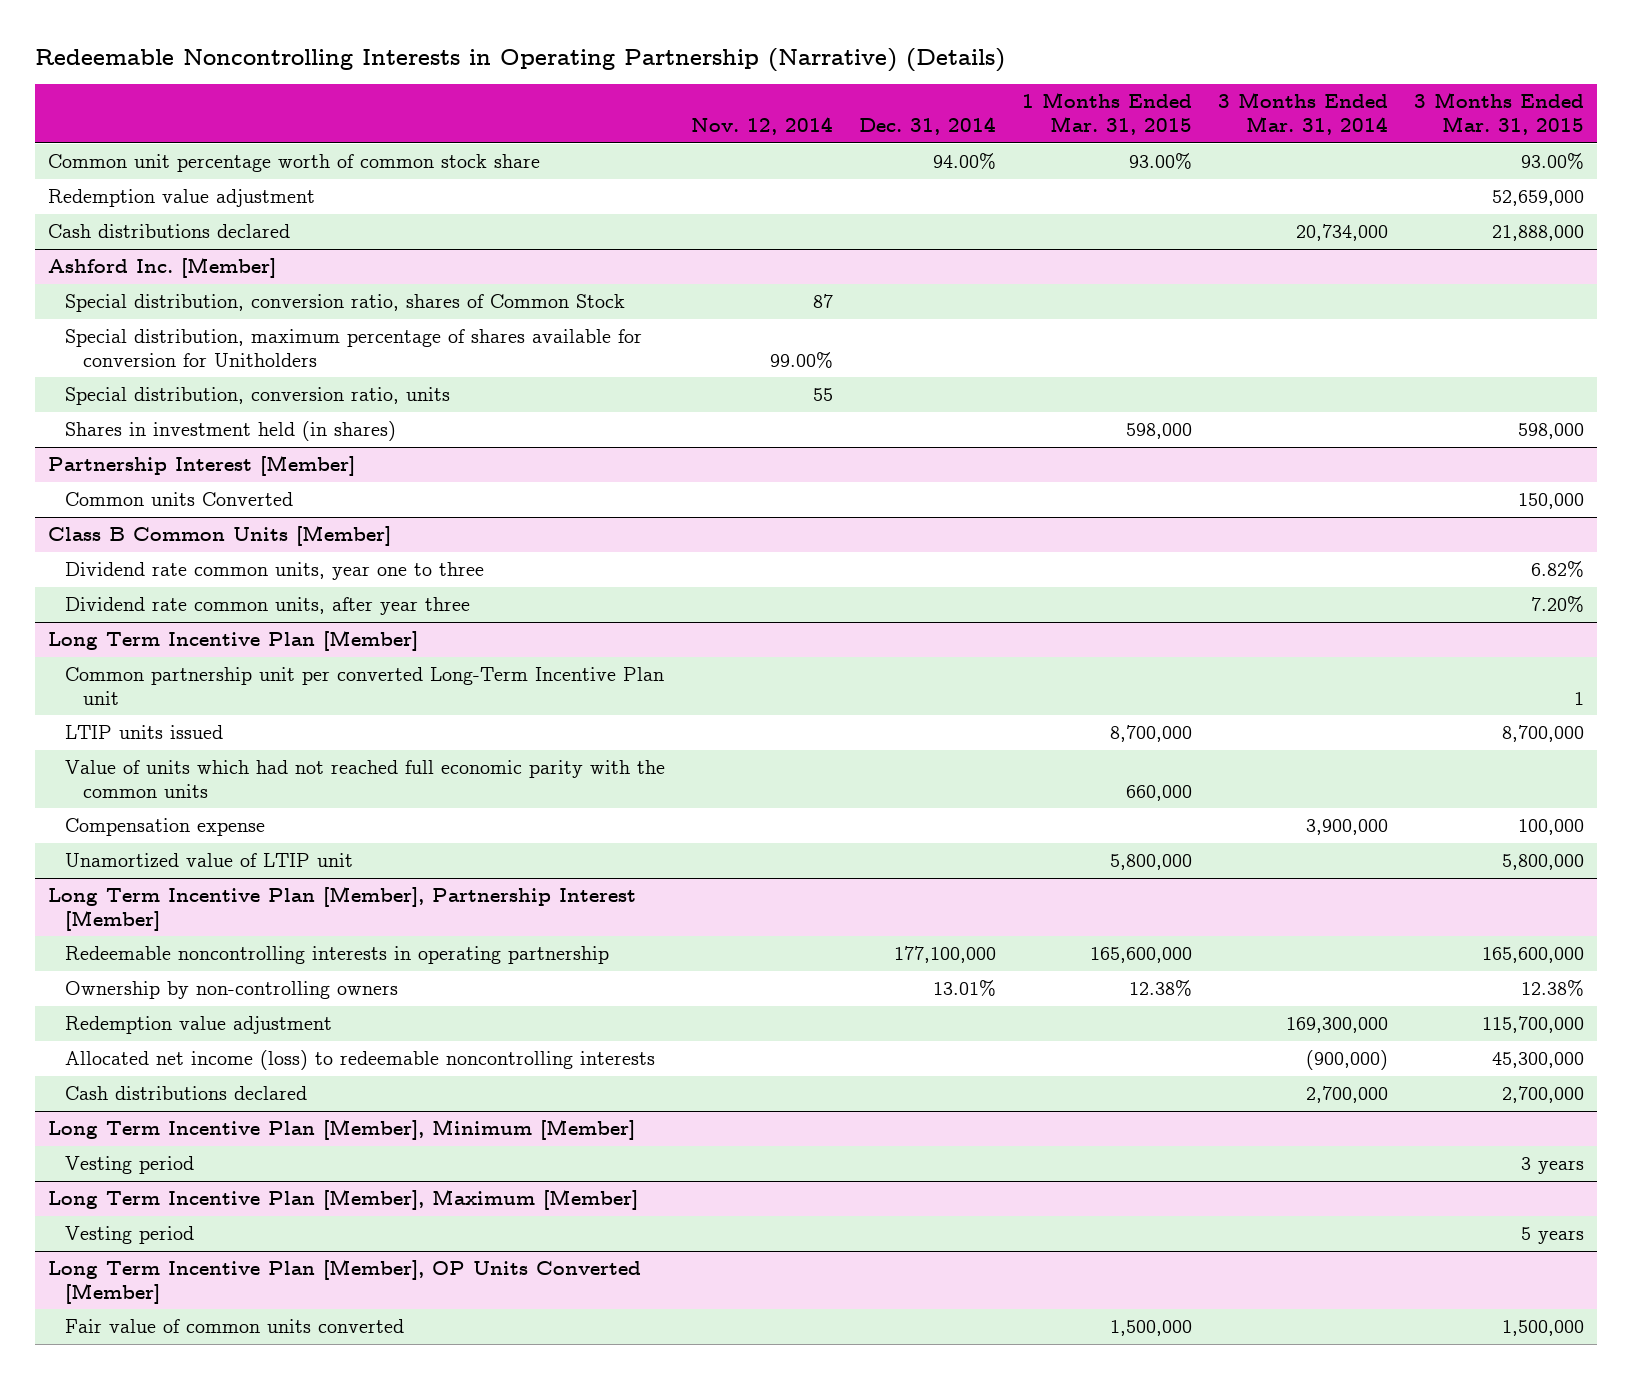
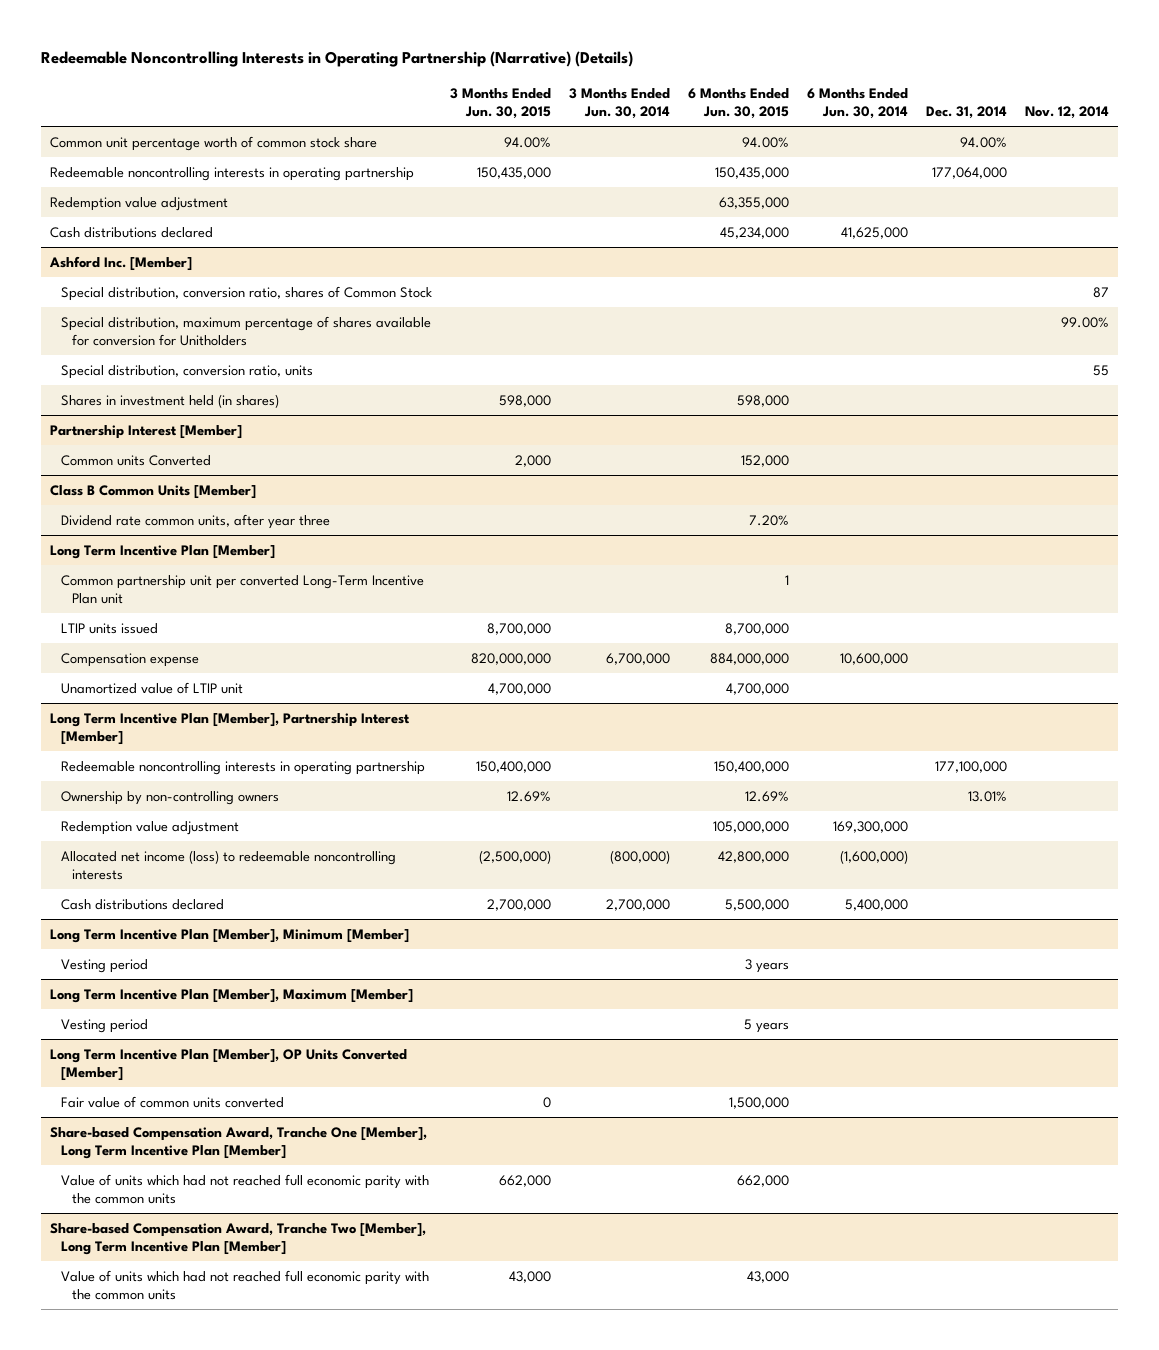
[1021,92,1192,135] 1 Months Ended Mar. 31, 2015 -> none
[1217,92,1388,135] 3 Months Ended Mar. 31, 2014 -> none
[1413,92,1584,135] 3 Months Ended Mar. 31, 2015 -> none
none -> [449,87,551,120] 3 Months Ended Jun. 30, 2015
none -> [568,87,670,120] 3 Months Ended Jun. 30, 2014
none -> [687,87,789,120] 6 Months Ended Jun. 30, 2015
none -> [806,87,908,120] 6 Months Ended Jun. 30, 2014
none -> [49,166,414,181] Redeemable noncontrolling interests in operating partnership
[65,562,485,581] Dividend rate common units, year one to three -> none
[65,760,666,798] Value of units which had not reached full economic parity with the common units -> none
none -> [49,1126,427,1160] Share-based Compensation Award, Tranche One [Member], Long Term Incentive Plan [Member]
none -> [60,1173,429,1205] Value of units which had not reached full economic parity with the common units
none -> [49,1222,426,1256] Share-based Compensation Award, Tranche Two [Member], Long Term Incentive Plan [Member]
none -> [60,1269,429,1301] Value of units which had not reached full economic parity with the common units

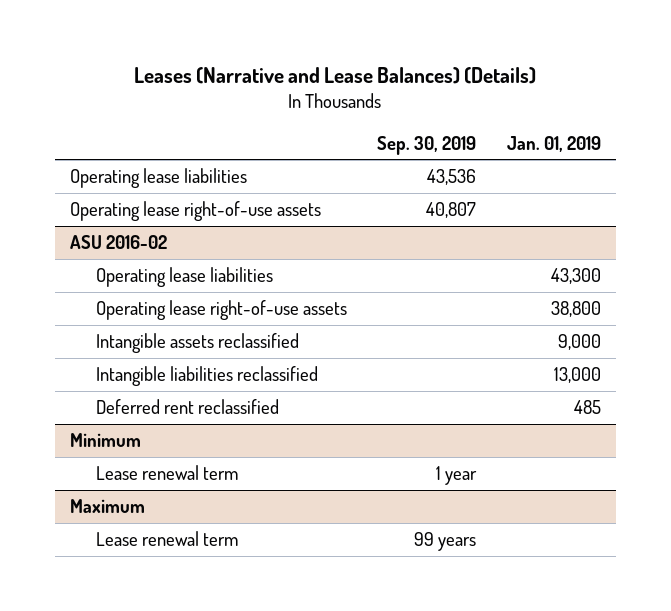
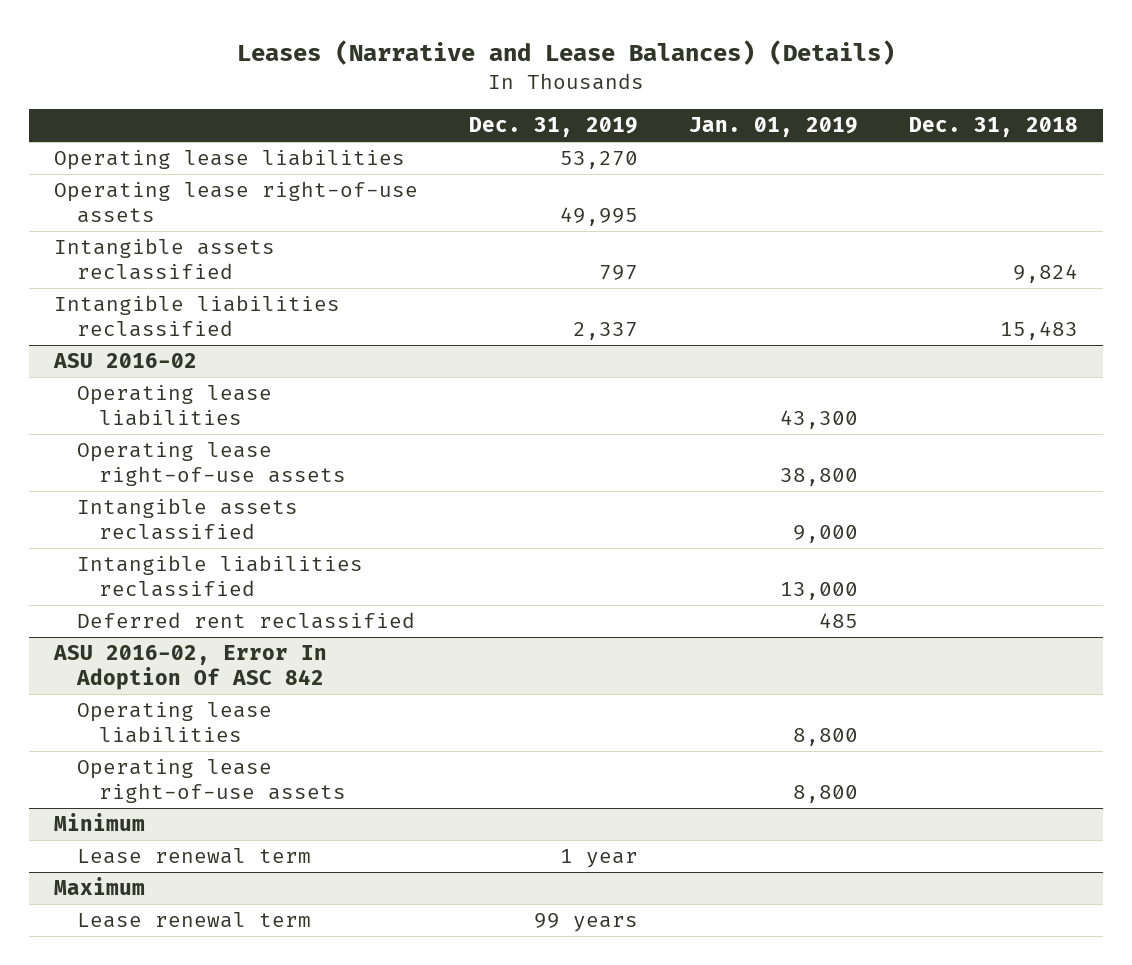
[377,135,477,155] Sep. 30, 2019 -> none
none -> [469,117,639,138] Dec. 31, 2019
none -> [908,117,1078,138] Dec. 31, 2018
none -> [54,238,276,281] Intangible assets reclassified
none -> [54,295,341,338] Intangible liabilities reclassified
none -> [53,645,328,691] ASU 2016-02, Error In Adoption Of ASC 842
none -> [76,702,272,744] Operating lease liabilities
none -> [76,759,347,804] Operating lease right-of-use assets

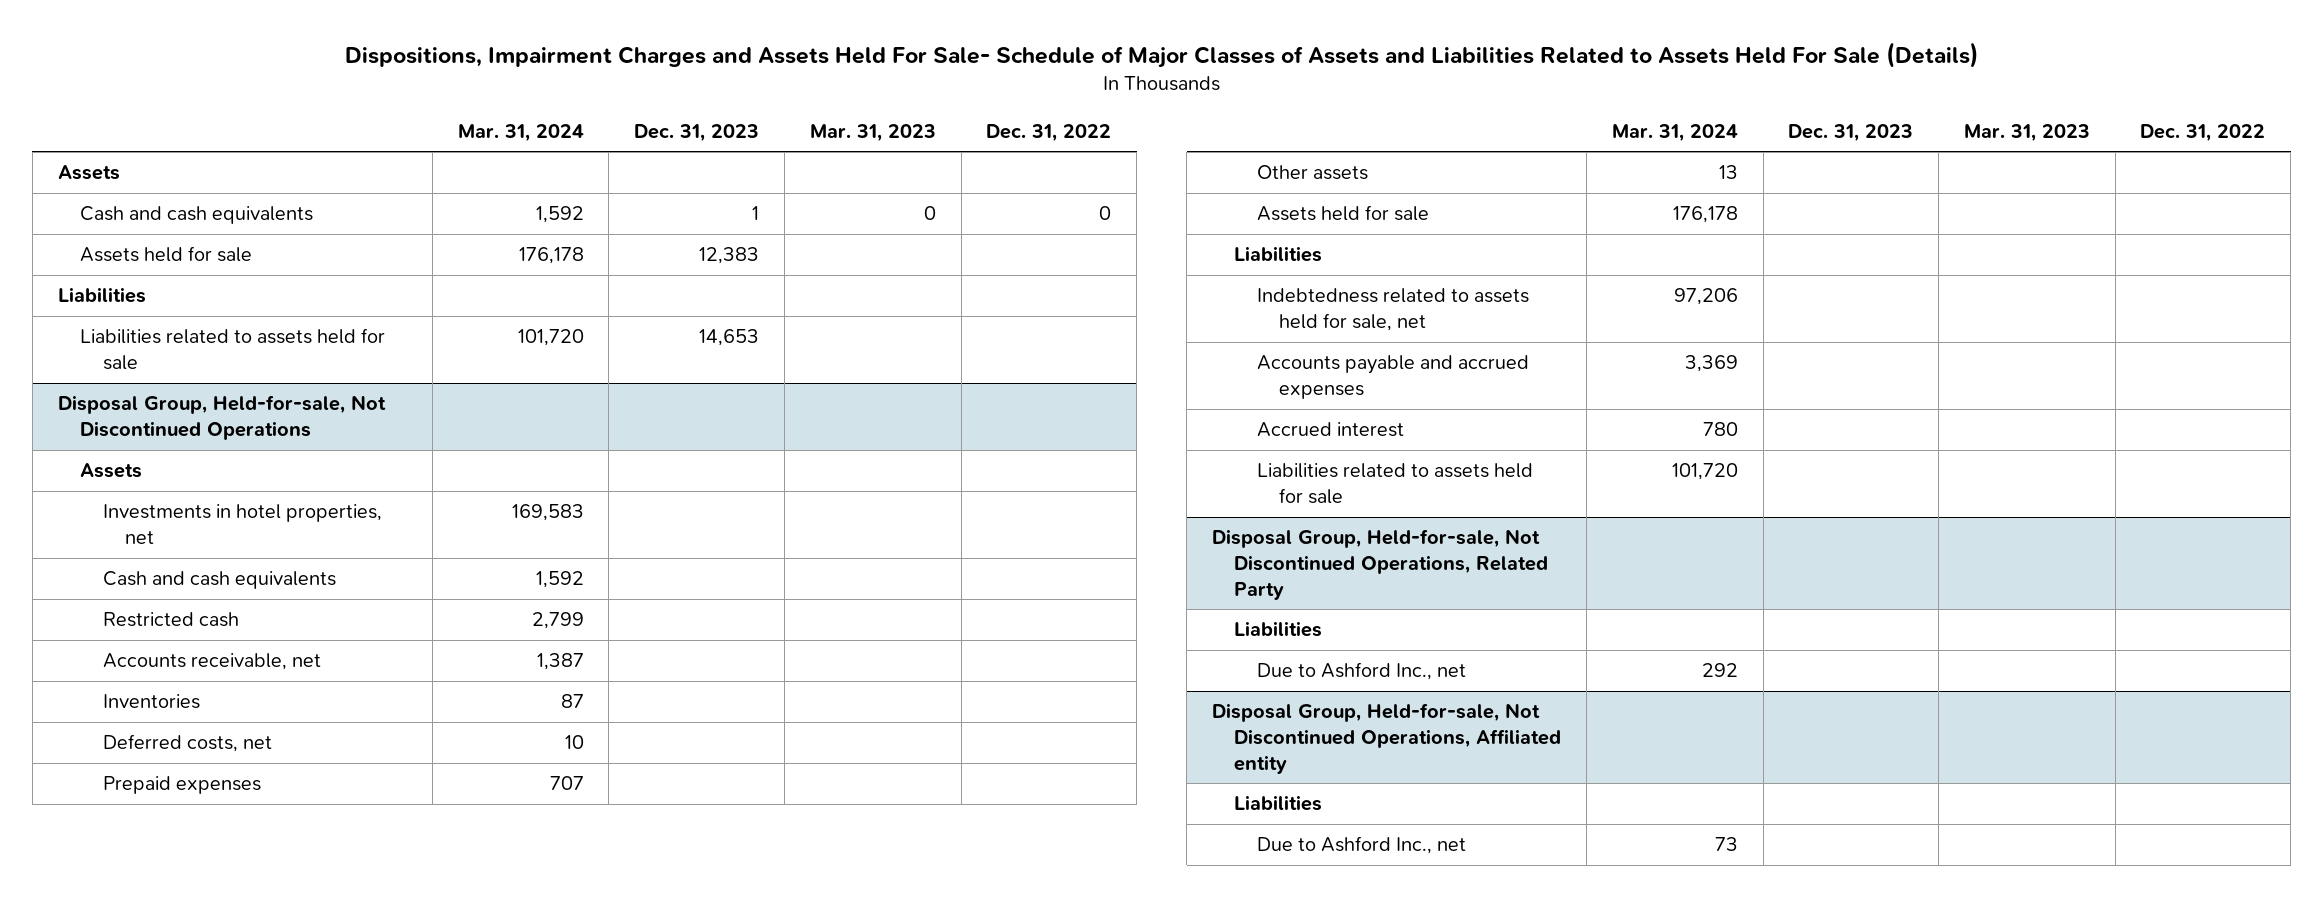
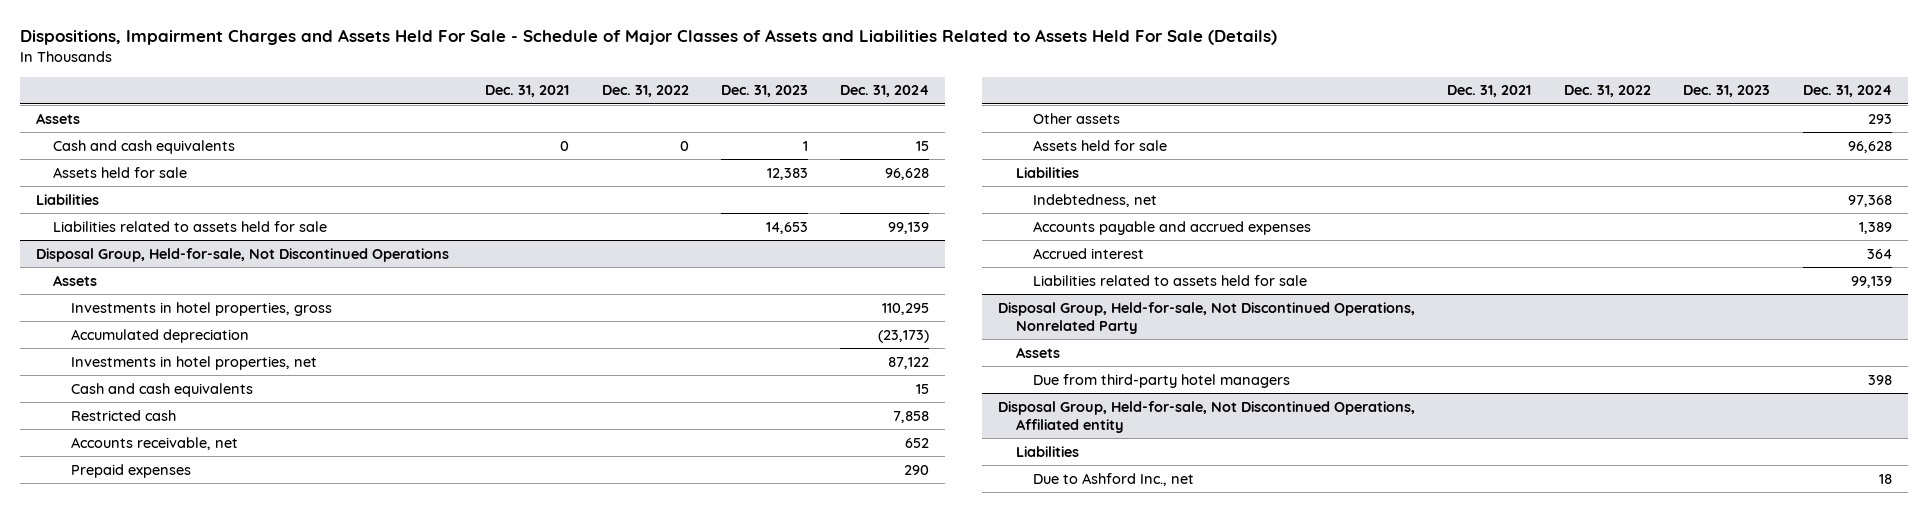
[344,42,1979,69] Dispositions, Impairment Charges and Assets Held For Sale- Schedule of Major Classes of Assets and Liabilities Related to Assets Held For Sale (Details) -> [19,29,1277,46] Dispositions, Impairment Charges and Assets Held For Sale - Schedule of Major Classes of Assets and Liabilities Related to Assets Held For Sale (Details)
[457,123,584,142] Mar. 31, 2024 -> none
[809,123,936,142] Mar. 31, 2023 -> none
none -> [485,85,570,98] Dec. 31, 2021
none -> [840,85,930,98] Dec. 31, 2024
none -> [71,301,333,316] Investments in hotel properties, gross
none -> [71,328,250,343] Accumulated depreciation
[102,694,200,710] Inventories -> none
[102,734,272,753] Deferred costs, net -> none
[1256,288,1529,331] Indebtedness related to assets held for sale, net -> [1033,193,1158,207] Indebtedness, net
[1234,621,1323,638] Liabilities -> none
[1256,662,1466,681] Due to Ashford Inc., net -> none
[1211,529,1549,600] Disposal Group, Held-for-sale, Not Discontinued Operations, Related Party -> [998,301,1416,334] Disposal Group, Held-for-sale, Not Discontinued Operations, Nonrelated Party
none -> [1015,346,1060,358] Assets
none -> [1033,373,1291,388] Due from third-party hotel managers

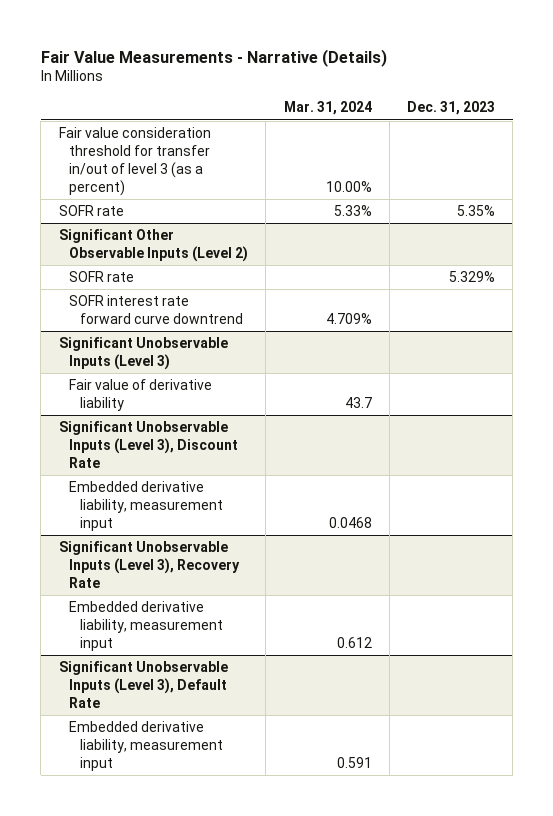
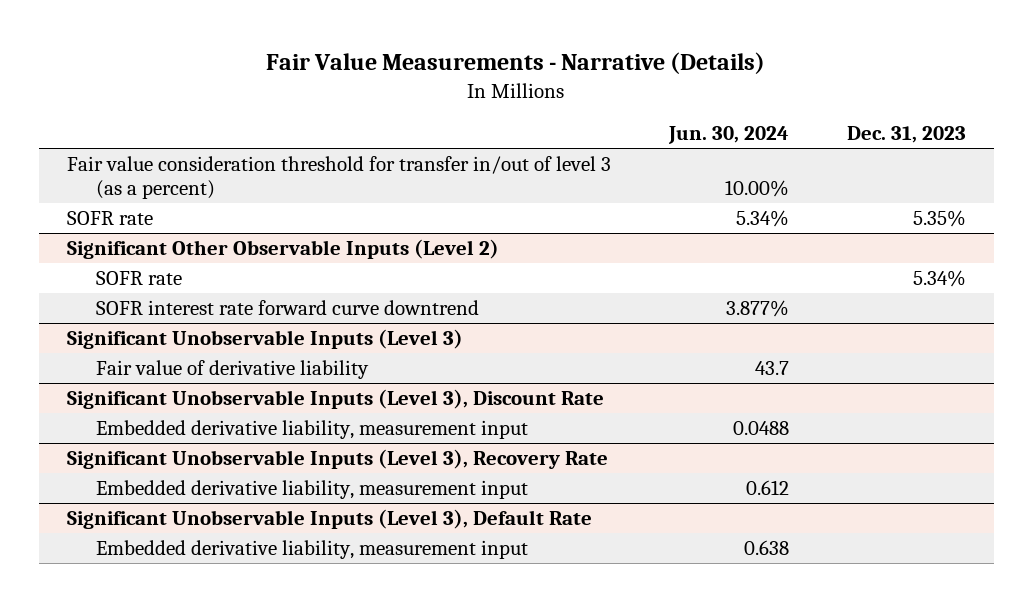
[283,101,372,116] Mar. 31, 2024 -> none
none -> [667,126,789,145] Jun. 30, 2024
[448,271,495,283] 5.329% -> [912,269,966,287] 5.34%

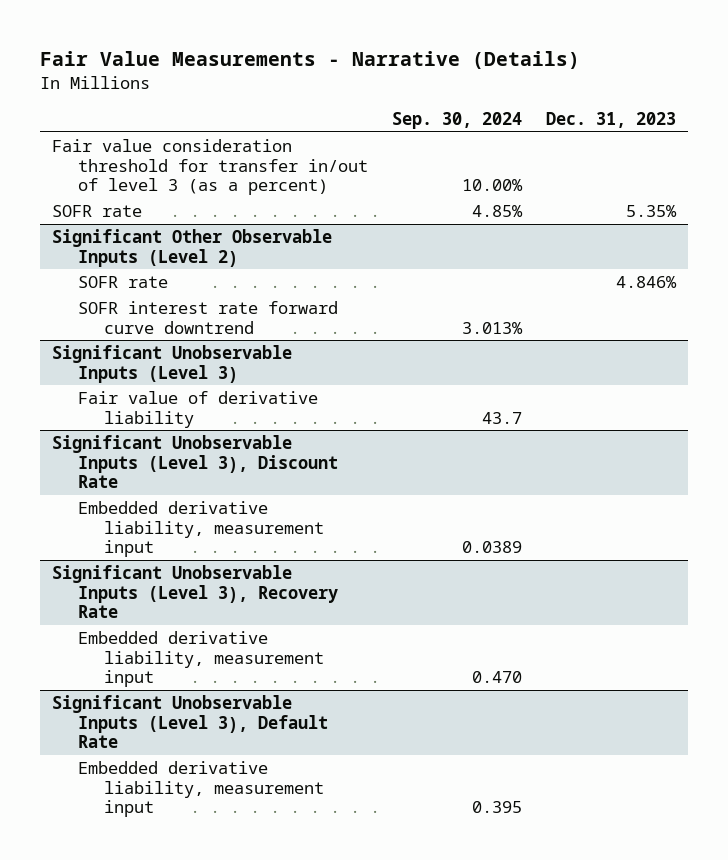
[667,126,789,145] Jun. 30, 2024 -> none
none -> [392,112,523,130] Sep. 30, 2024
[912,269,966,287] 5.34% -> [616,275,678,288] 4.846%

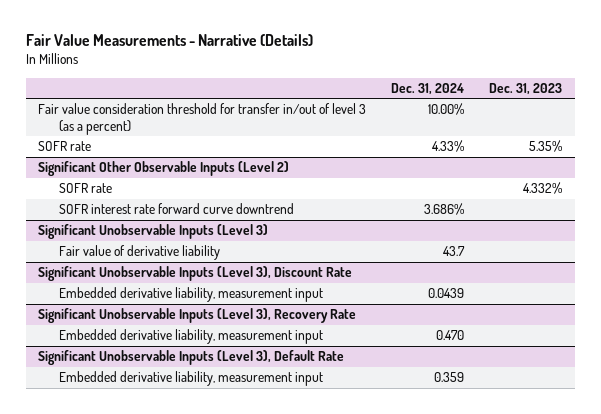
[392,112,523,130] Sep. 30, 2024 -> none
none -> [391,82,465,95] Dec. 31, 2024
[616,275,678,288] 4.846% -> [523,182,563,195] 4.332%

